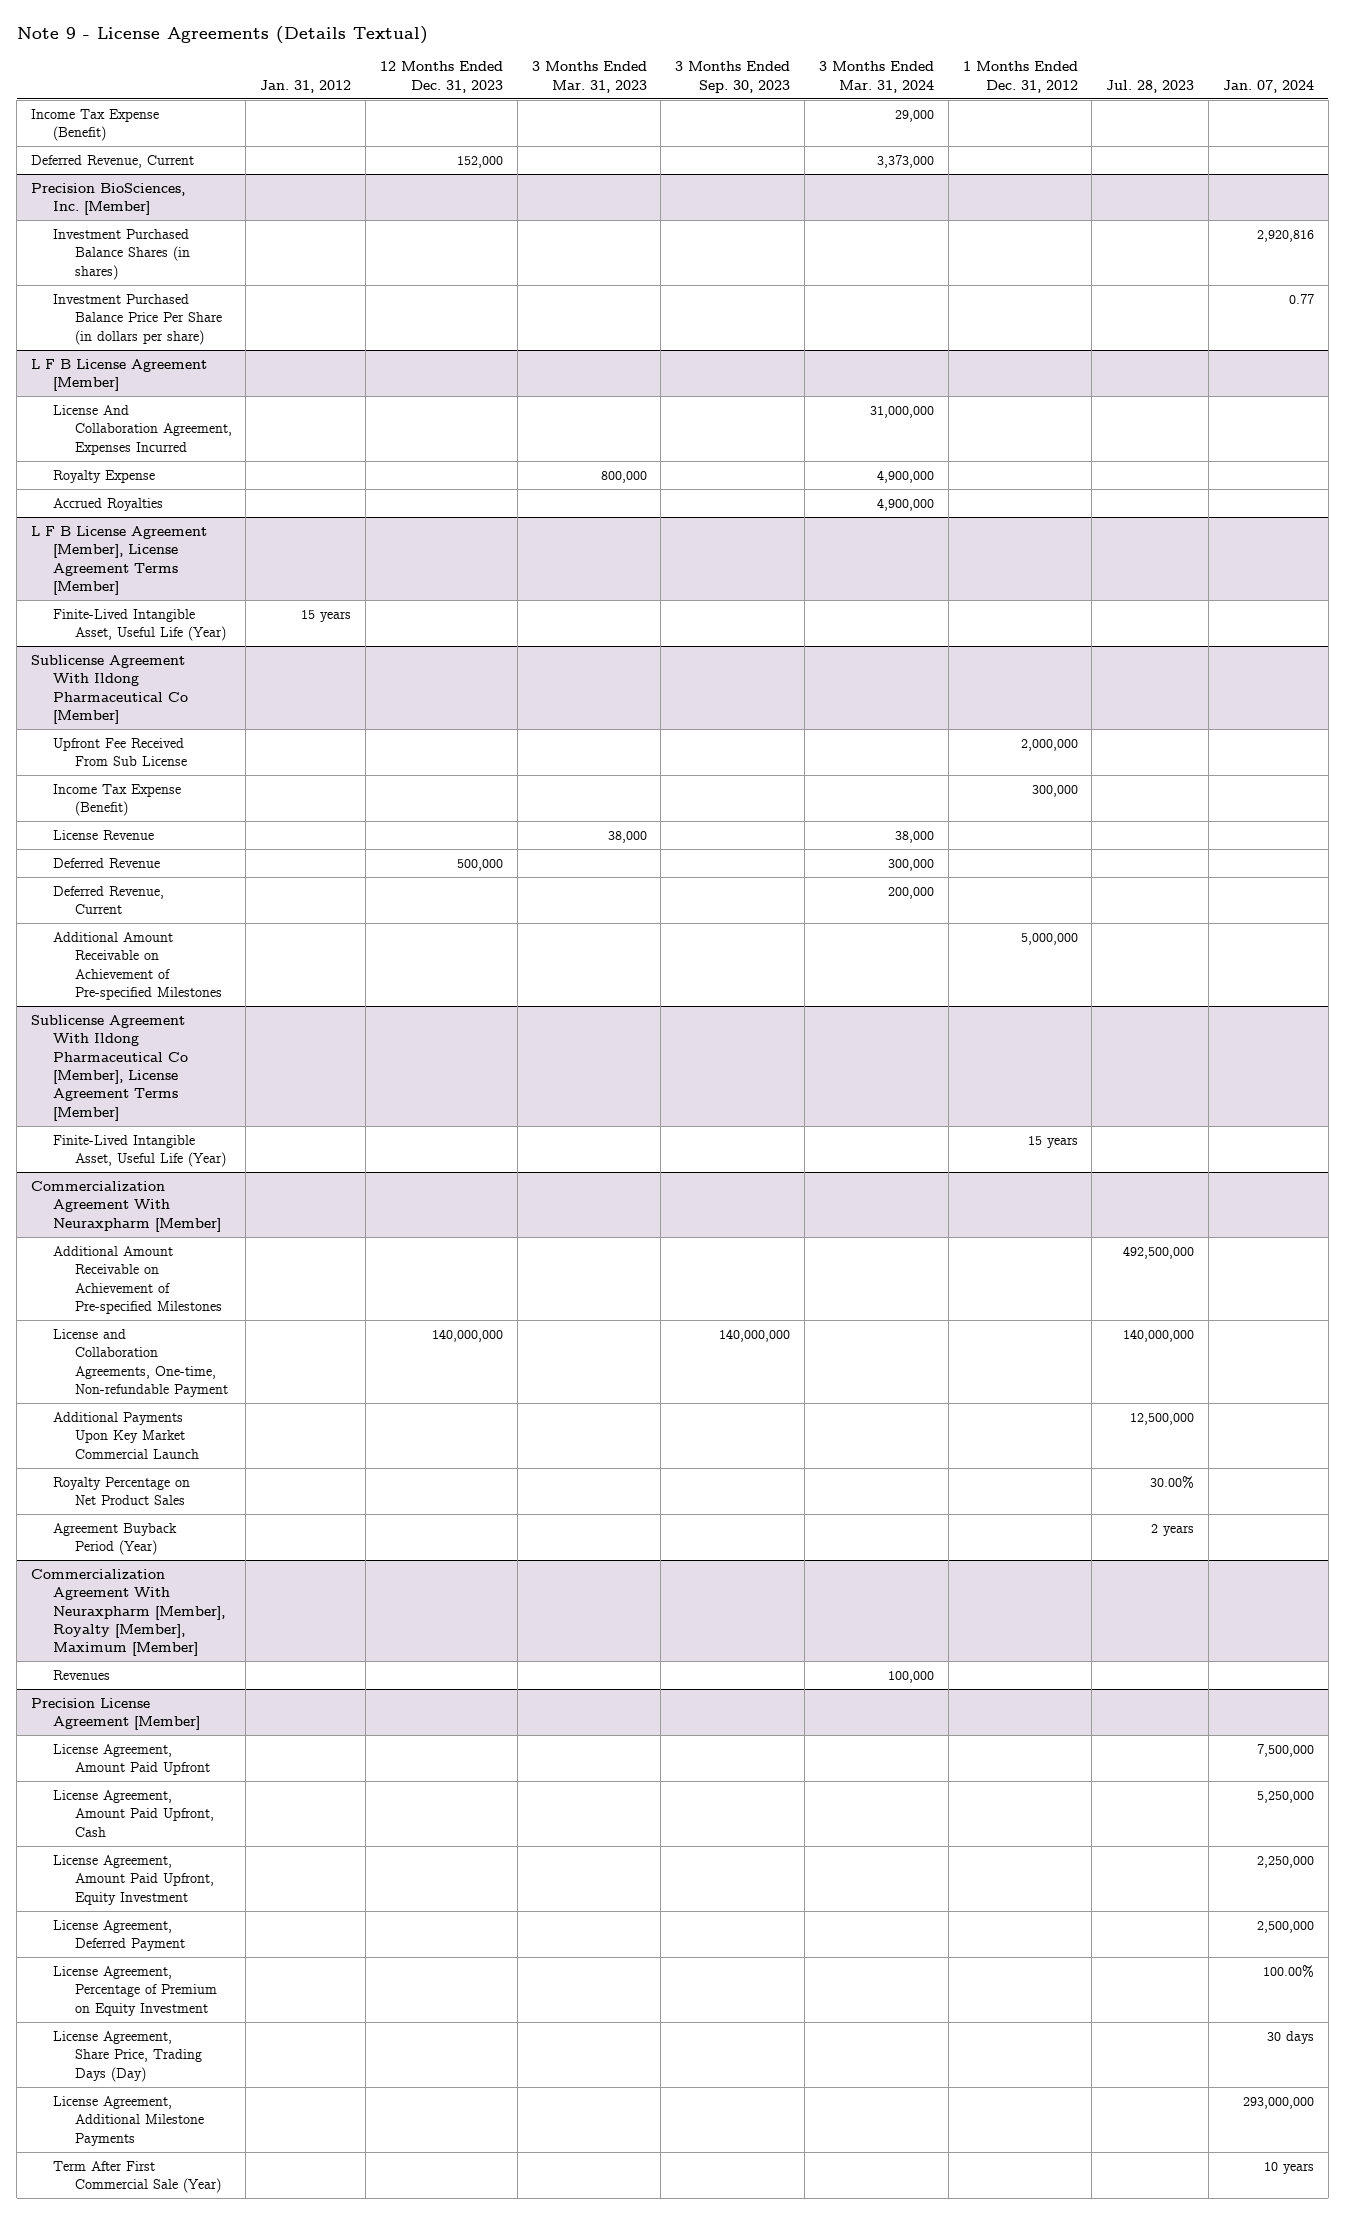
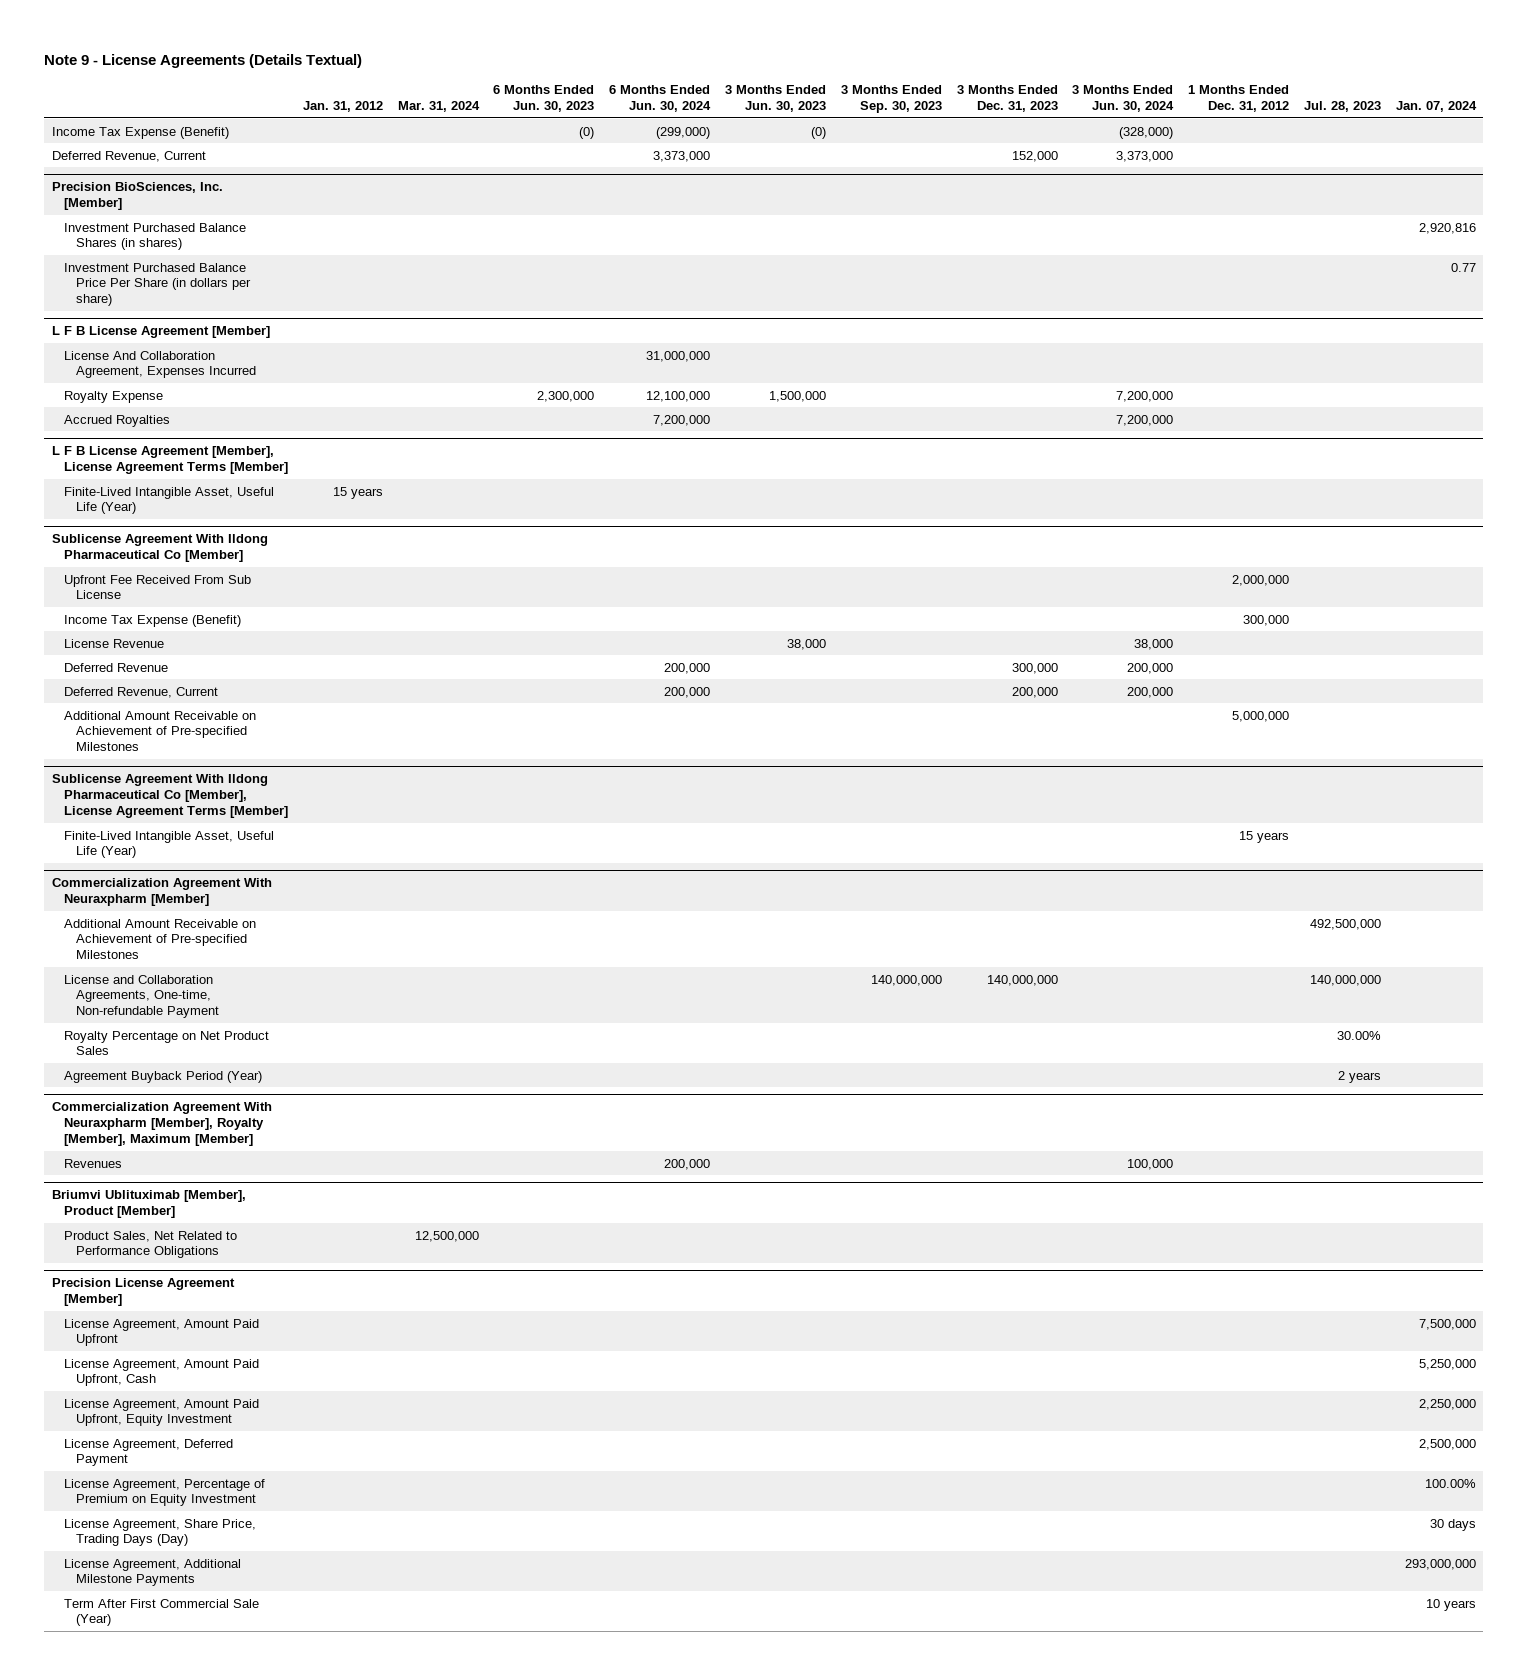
[379,61,503,93] 12 Months Ended Dec. 31, 2023 -> none
[531,61,647,93] 3 Months Ended Mar. 31, 2023 -> none
[818,61,934,93] 3 Months Ended Mar. 31, 2024 -> none
none -> [397,101,480,113] Mar. 31, 2024
none -> [493,85,595,113] 6 Months Ended Jun. 30, 2023
none -> [609,85,712,113] 6 Months Ended Jun. 30, 2024
none -> [725,85,827,113] 3 Months Ended Jun. 30, 2023
none -> [956,85,1058,113] 3 Months Ended Dec. 31, 2023
none -> [1072,85,1175,113] 3 Months Ended Jun. 30, 2024
[52,1411,199,1459] Additional Payments Upon Key Market Commercial Launch -> none
none -> [51,1190,246,1219] Briumvi Ublituximab [Member], Product [Member]
none -> [64,1230,238,1259] Product Sales, Net Related to Performance Obligations

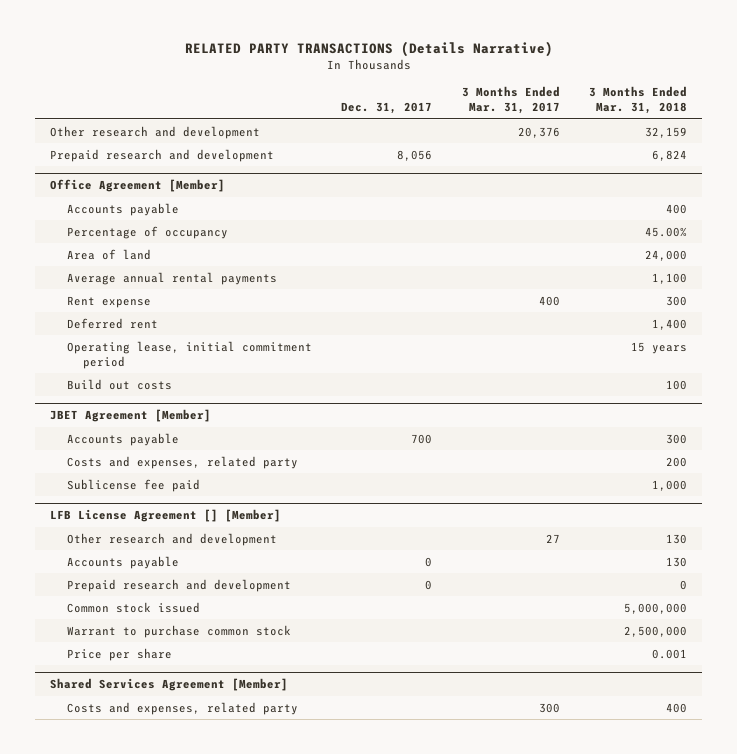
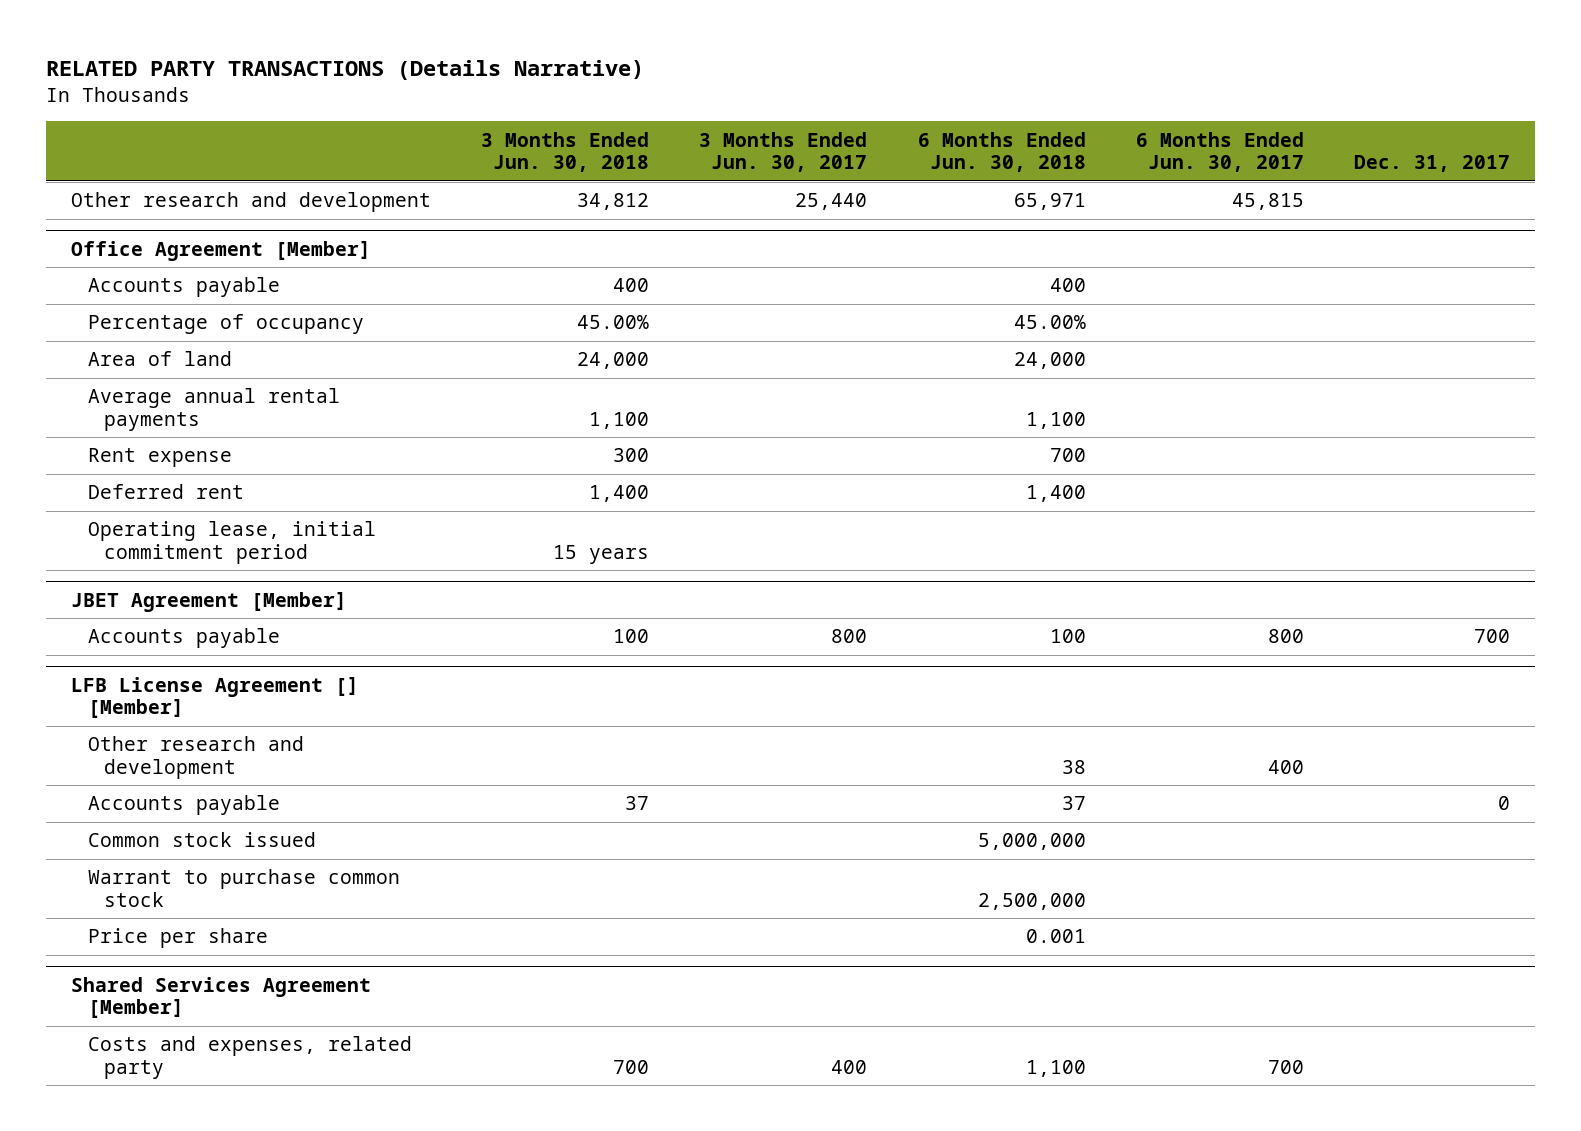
[461,86,560,115] 3 Months Ended Mar. 31, 2017 -> none
[589,86,688,115] 3 Months Ended Mar. 31, 2018 -> none
none -> [481,131,650,173] 3 Months Ended Jun. 30, 2018
none -> [699,131,868,173] 3 Months Ended Jun. 30, 2017
none -> [917,131,1086,173] 6 Months Ended Jun. 30, 2018
none -> [1135,131,1304,173] 6 Months Ended Jun. 30, 2017
[50,148,275,162] Prepaid research and development -> none
[66,378,172,390] Build out costs -> none
[66,455,298,469] Costs and expenses, related party -> none
[66,478,200,492] Sublicense fee paid -> none
[66,578,291,592] Prepaid research and development -> none

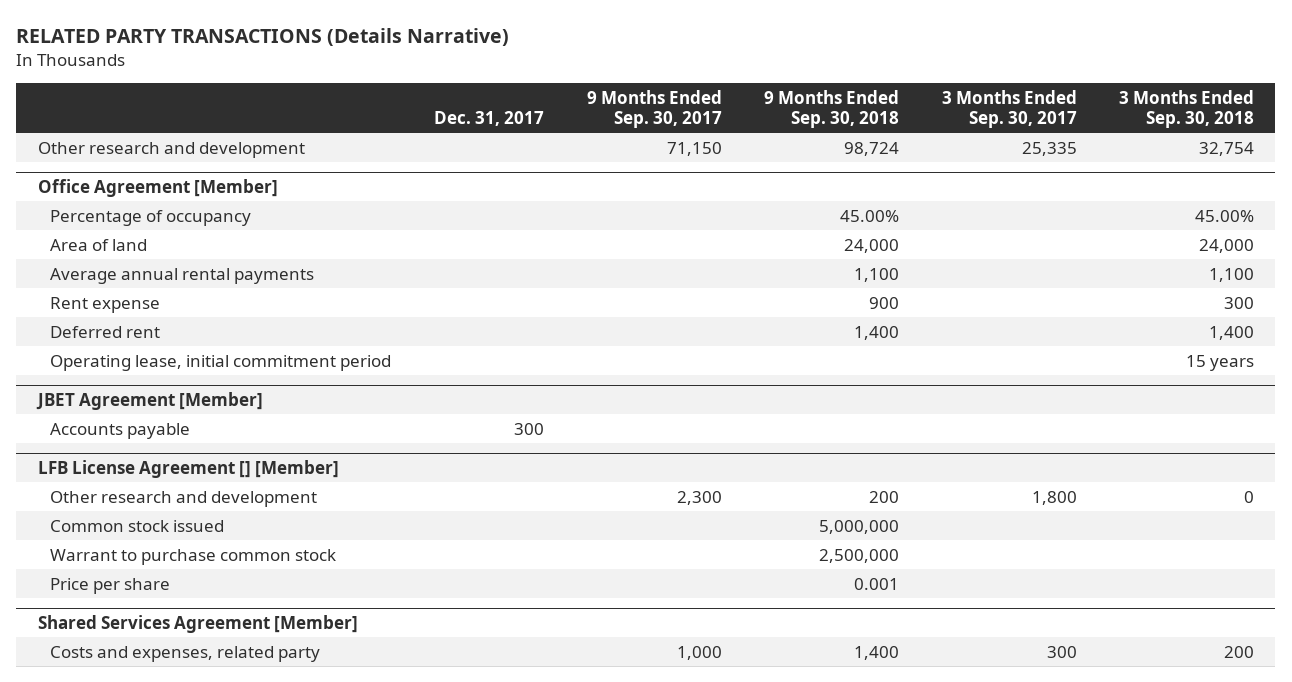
[481,131,650,173] 3 Months Ended Jun. 30, 2018 -> none
[699,131,868,173] 3 Months Ended Jun. 30, 2017 -> none
[917,131,1086,173] 6 Months Ended Jun. 30, 2018 -> none
[1135,131,1304,173] 6 Months Ended Jun. 30, 2017 -> none
none -> [586,89,722,128] 9 Months Ended Sep. 30, 2017
none -> [764,89,900,128] 9 Months Ended Sep. 30, 2018
none -> [941,89,1077,128] 3 Months Ended Sep. 30, 2017
none -> [1119,89,1255,128] 3 Months Ended Sep. 30, 2018
[87,277,280,298] Accounts payable -> none
[1474,629,1511,644] 700 -> [514,422,545,435] 300
[87,795,280,816] Accounts payable -> none

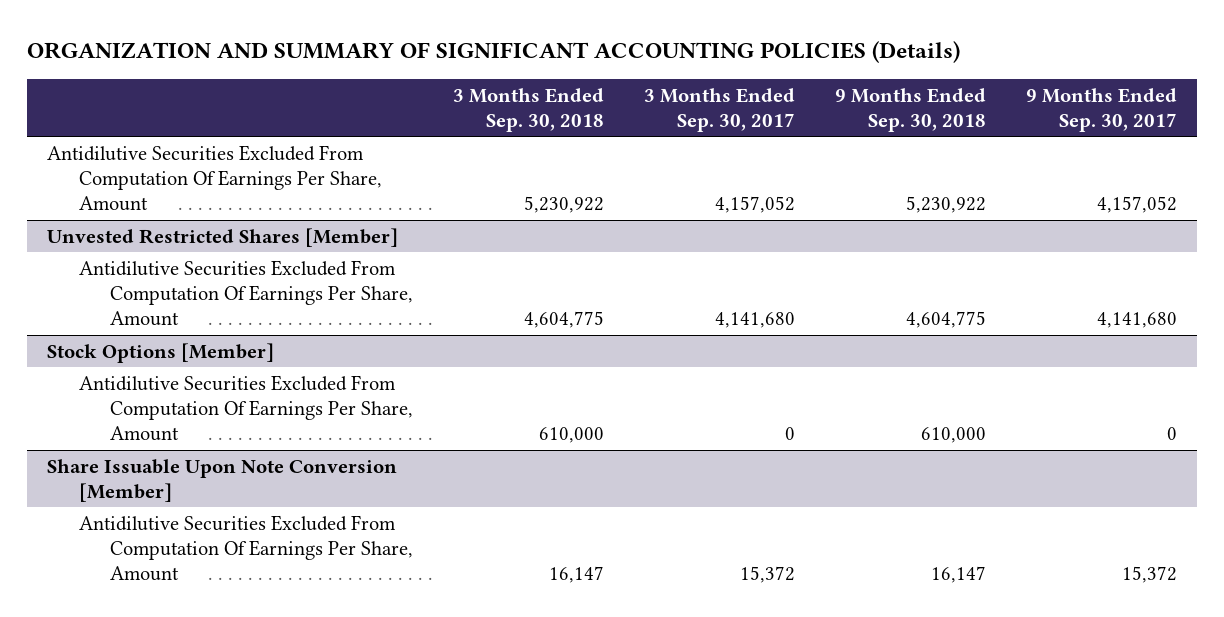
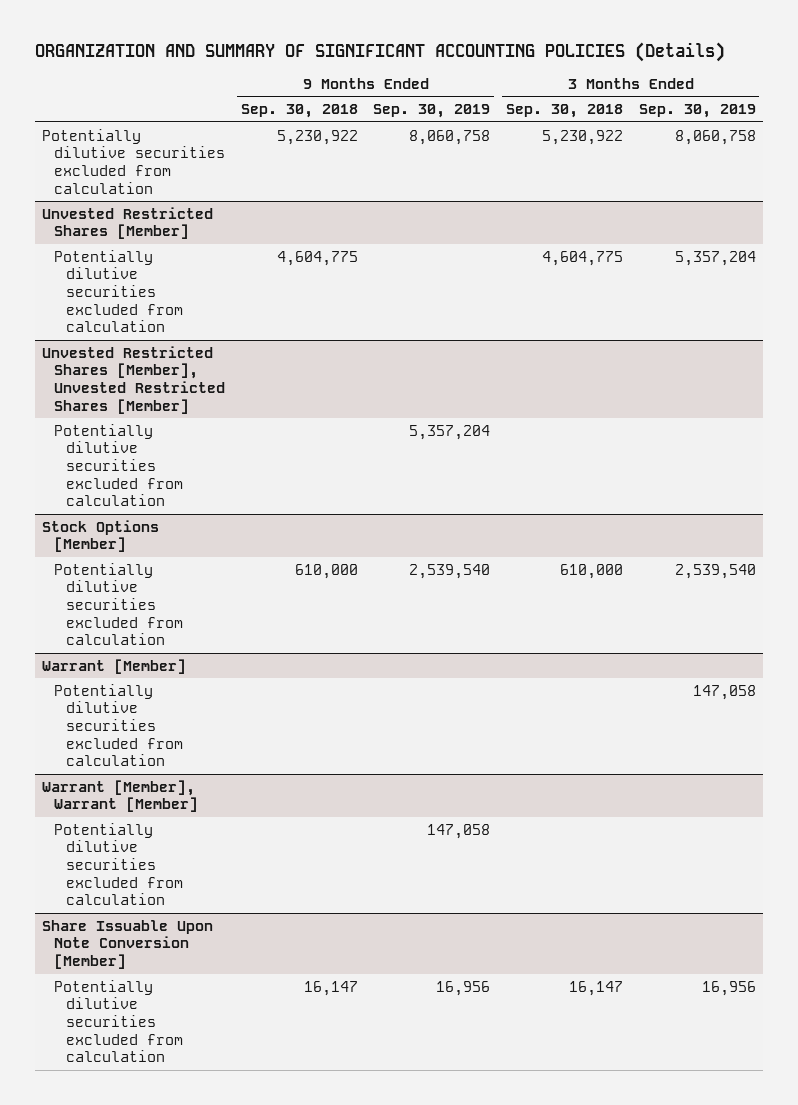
[644,87,796,132] 3 Months Ended Sep. 30, 2017 -> none
[1025,87,1177,132] 9 Months Ended Sep. 30, 2017 -> none
none -> [373,103,491,118] Sep. 30, 2019
none -> [638,103,756,118] Sep. 30, 2019
[46,144,382,211] Antidilutive Securities Excluded From Computation Of Earnings Per Share, Amount -> [42,128,226,194] Potentially dilutive securities excluded from calculation
[78,259,414,326] Antidilutive Securities Excluded From Computation Of Earnings Per Share, Amount -> [54,249,184,333] Potentially dilutive securities excluded from calculation
none -> [42,345,226,414] Unvested Restricted Shares [Member], Unvested Restricted Shares [Member]
none -> [54,423,184,507] Potentially dilutive securities excluded from calculation
[78,374,414,441] Antidilutive Securities Excluded From Computation Of Earnings Per Share, Amount -> [54,562,184,646] Potentially dilutive securities excluded from calculation
none -> [42,658,187,674] Warrant [Member]
none -> [54,683,184,767] Potentially dilutive securities excluded from calculation
none -> [42,779,199,813] Warrant [Member], Warrant [Member]
none -> [54,822,184,906] Potentially dilutive securities excluded from calculation
[78,514,414,581] Antidilutive Securities Excluded From Computation Of Earnings Per Share, Amount -> [54,979,184,1063] Potentially dilutive securities excluded from calculation

